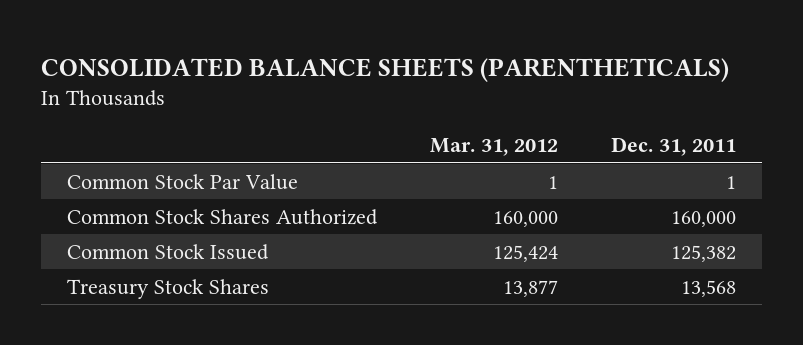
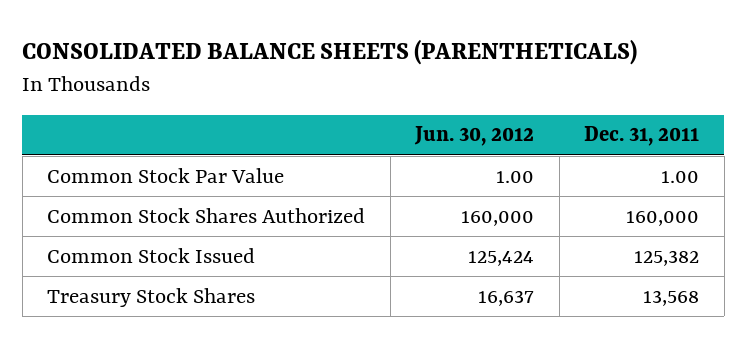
[429,138,558,157] Mar. 31, 2012 -> none
none -> [414,126,535,147] Jun. 30, 2012
[725,175,736,189] 1 -> [661,170,700,183] 1.00

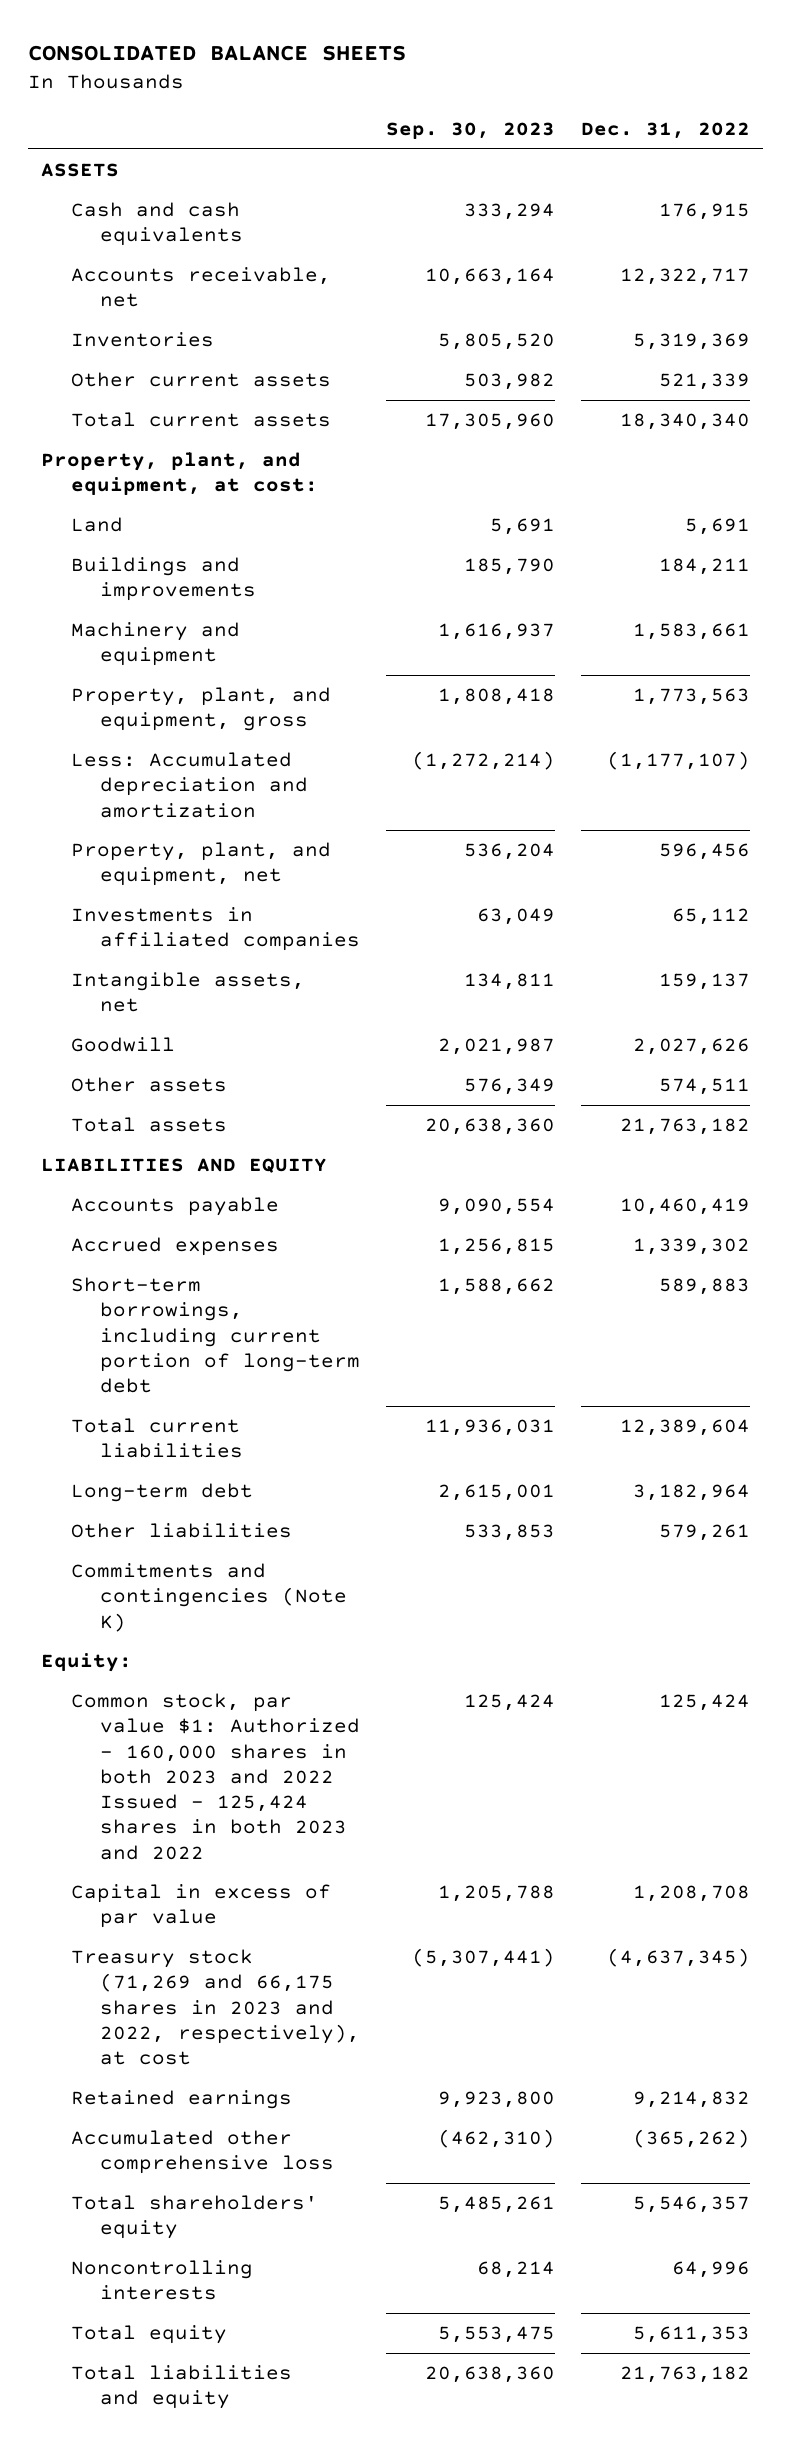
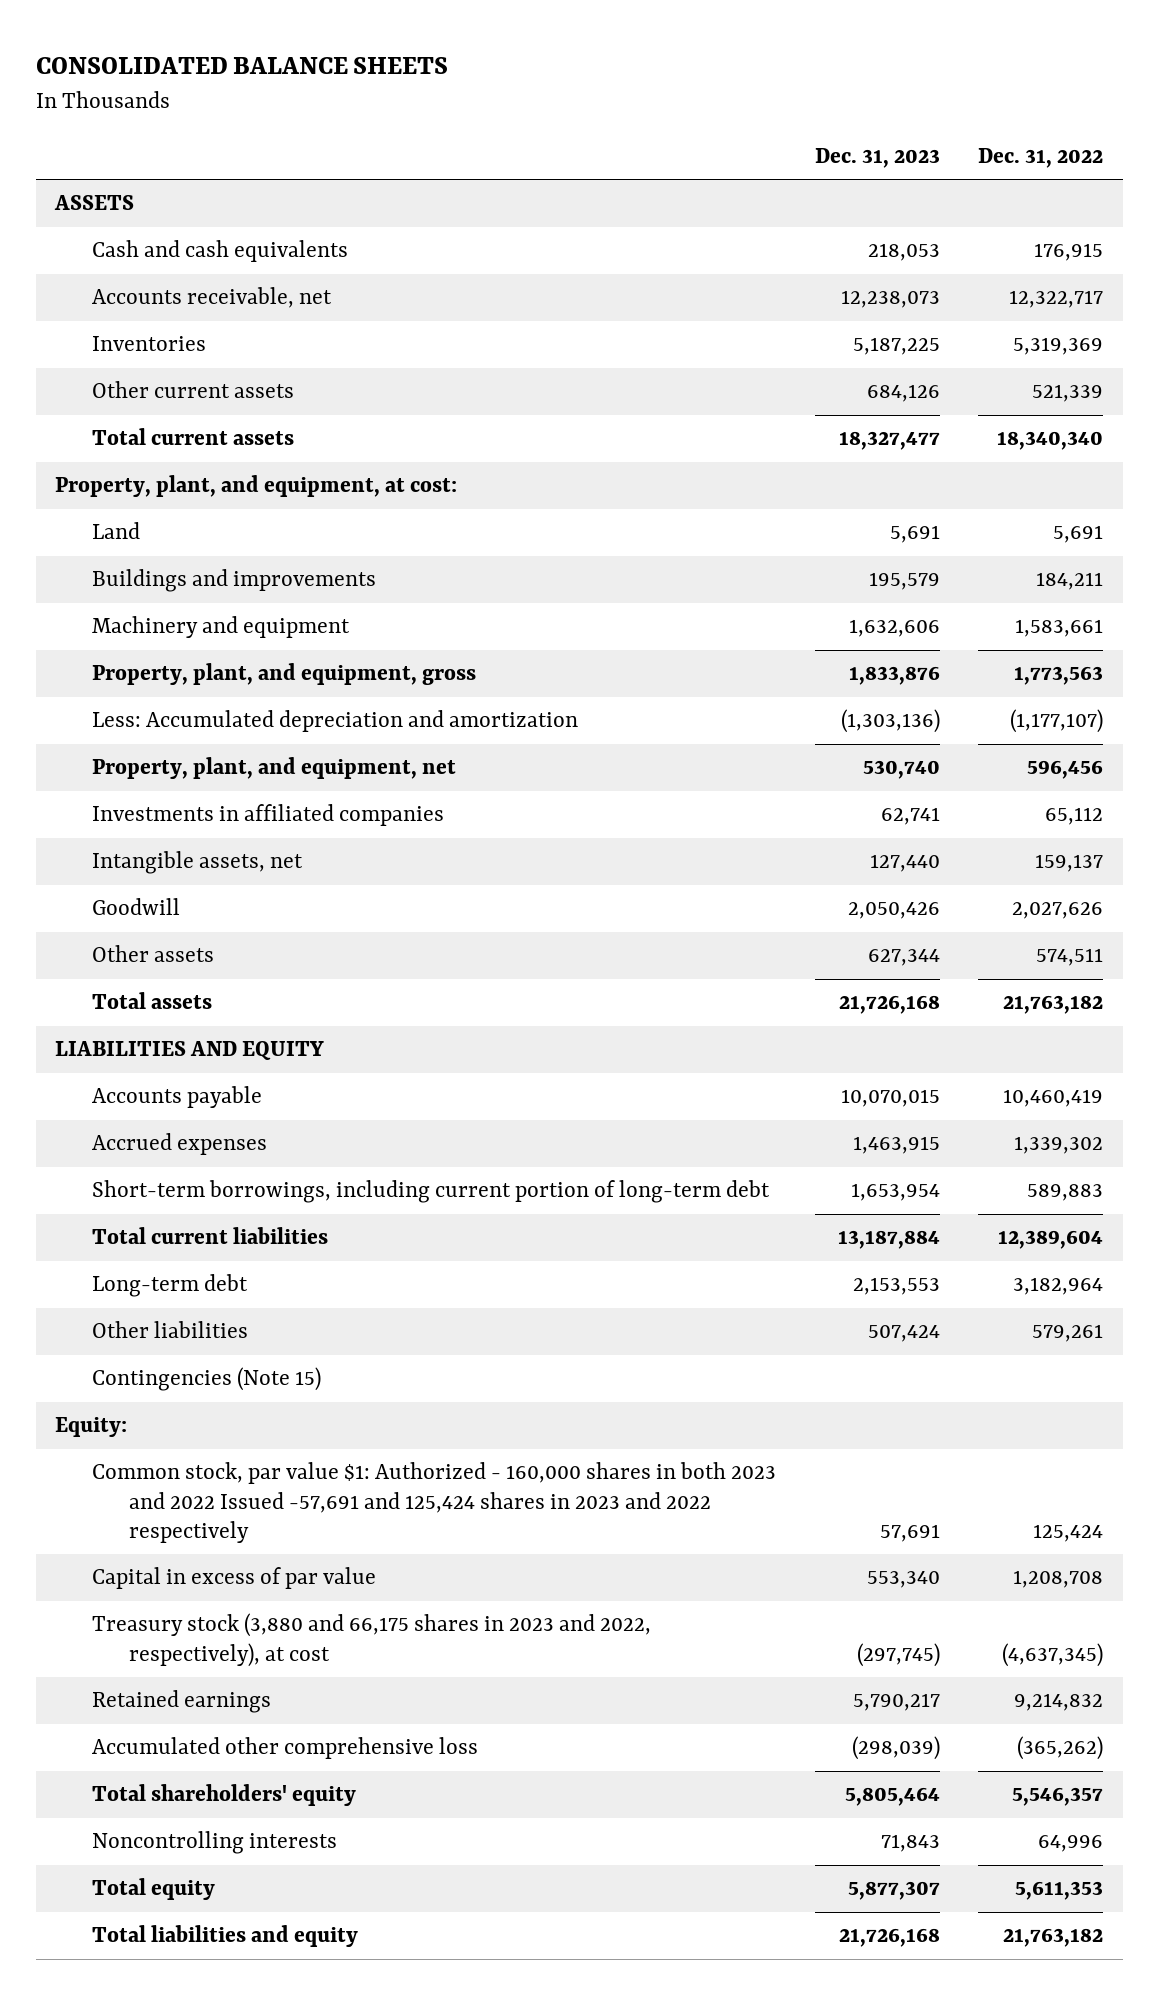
[386,121,556,139] Sep. 30, 2023 -> none
none -> [814,148,940,169] Dec. 31, 2023
[70,1562,348,1632] Commitments and contingencies (Note K) -> [92,1367,322,1392] Contingencies (Note 15)
[70,1692,361,1860] Common stock, par value $1: Authorized - 160,000 shares in both 2023 and 2022 Issued - 125,424 shares in both 2023 and 2022 -> [92,1462,777,1544] Common stock, par value $1: Authorized - 160,000 shares in both 2023 and 2022 Issued -57,691 and 125,424 shares in 2023 and 2022 respectively
[70,1948,361,2066] Treasury stock (71,269 and 66,175 shares in 2023 and 2022, respectively), at cost -> [92,1613,652,1667] Treasury stock (3,880 and 66,175 shares in 2023 and 2022, respectively), at cost

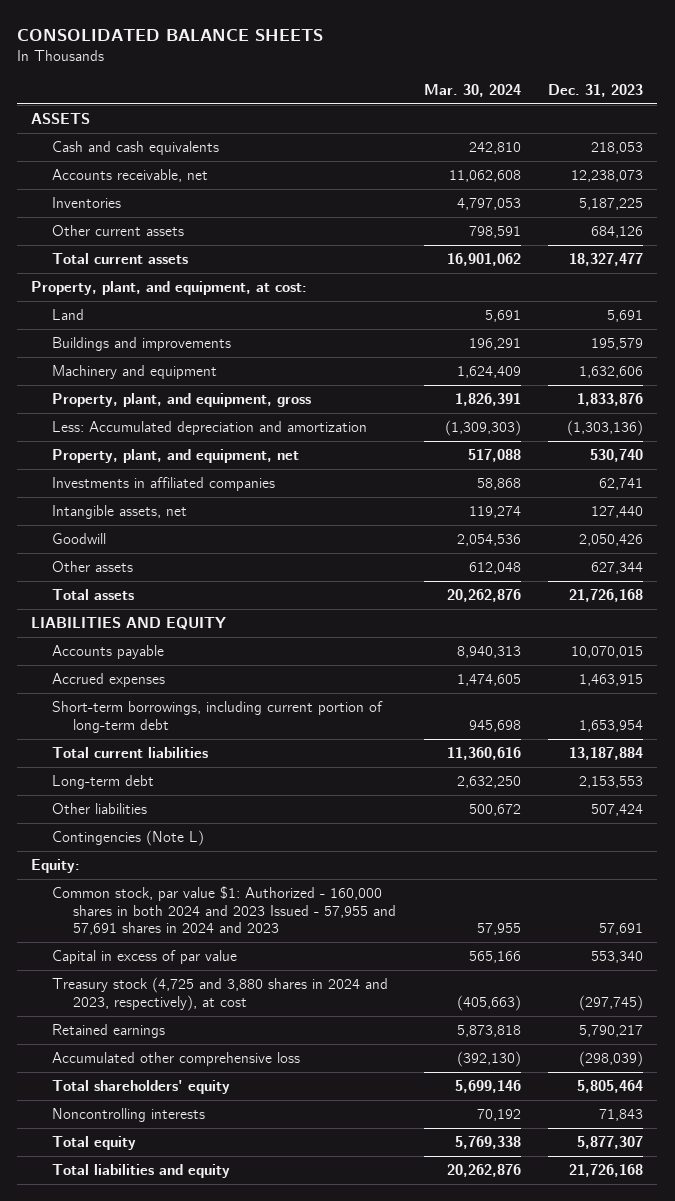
[978,148,1104,169] Dec. 31, 2022 -> none
none -> [423,83,521,97] Mar. 30, 2024
[92,1367,322,1392] Contingencies (Note 15) -> [52,830,205,847] Contingencies (Note L)
[92,1462,777,1544] Common stock, par value $1: Authorized - 160,000 shares in both 2023 and 2022 Issued -57,691 and 125,424 shares in 2023 and 2022 respectively -> [52,886,396,936] Common stock, par value $1: Authorized - 160,000 shares in both 2024 and 2023 Issued - 57,955 and 57,691 shares in 2024 and 2023
[92,1613,652,1667] Treasury stock (3,880 and 66,175 shares in 2023 and 2022, respectively), at cost -> [52,977,389,1011] Treasury stock (4,725 and 3,880 shares in 2024 and 2023, respectively), at cost

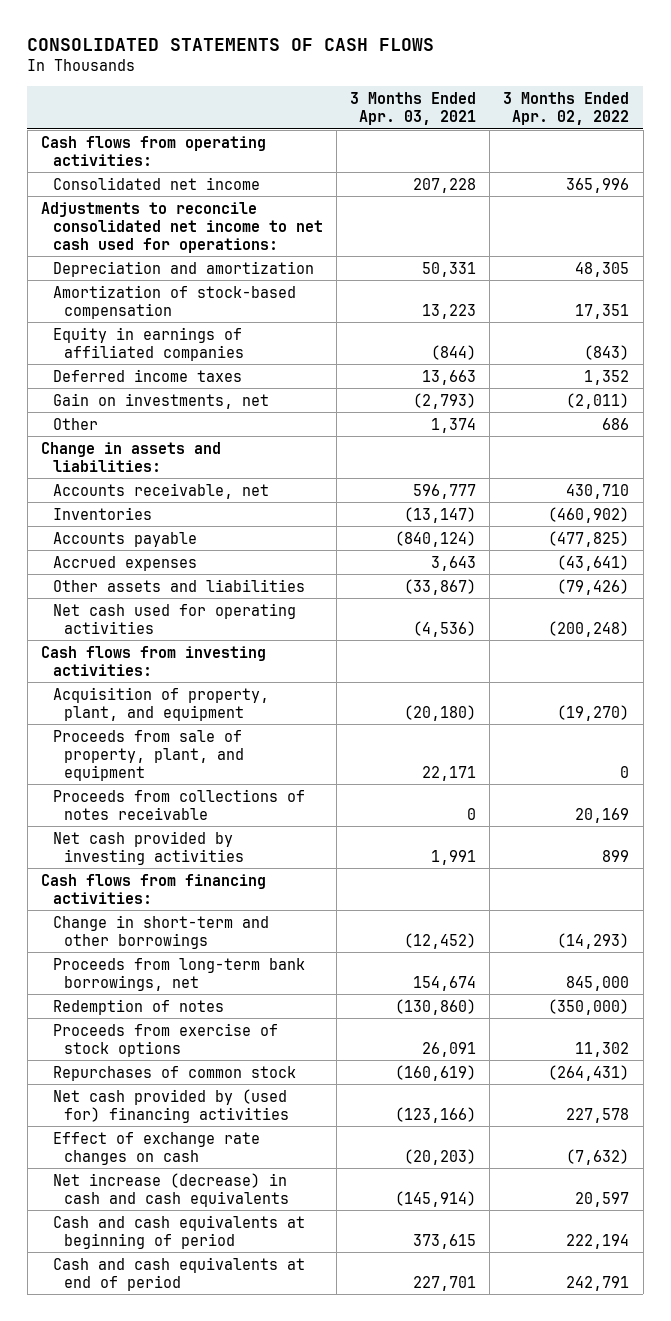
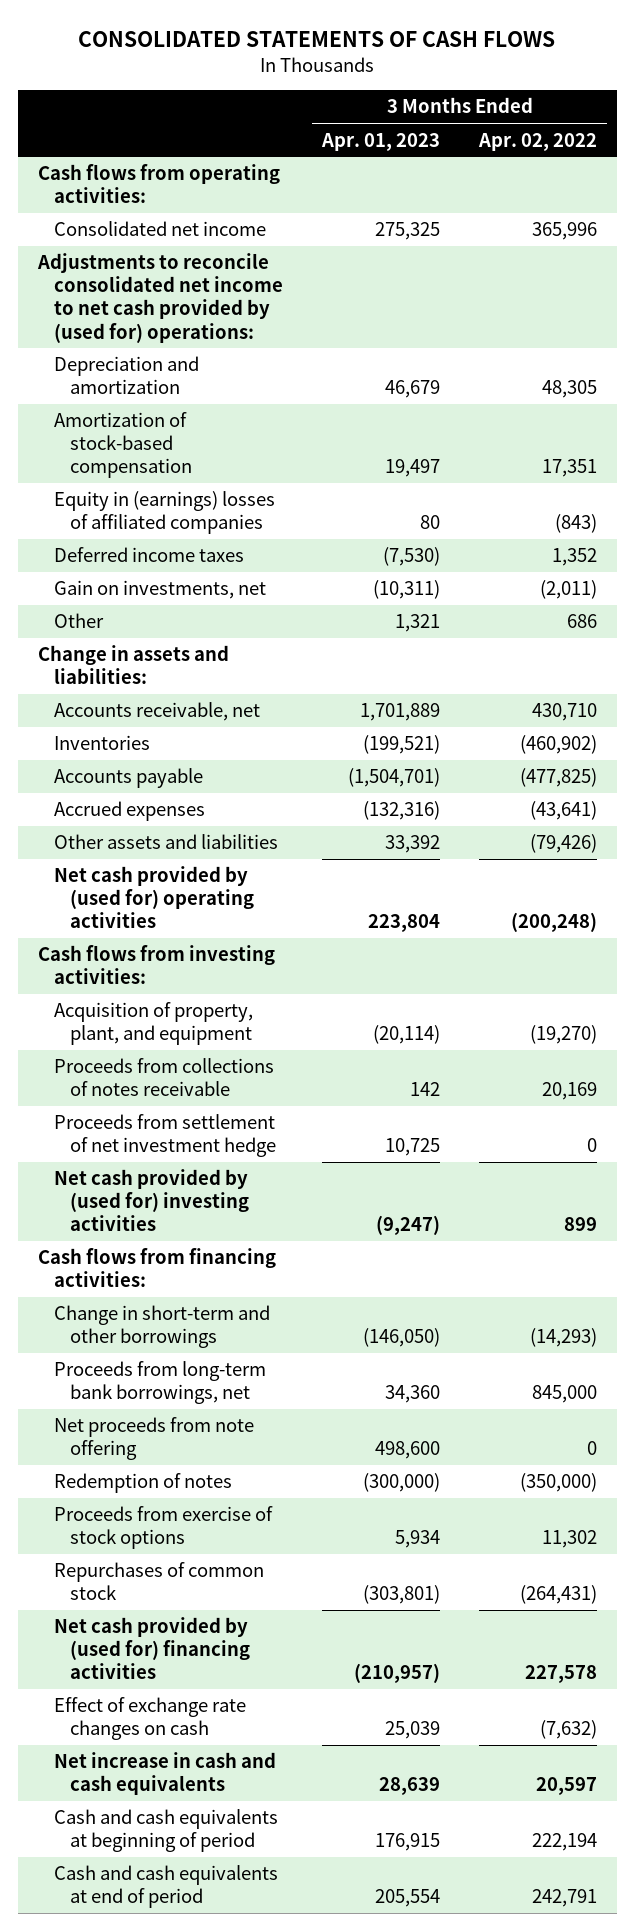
[350,92,477,125] 3 Months Ended Apr. 03, 2021 -> none
none -> [320,132,440,151] Apr. 01, 2023
[41,201,323,253] Adjustments to reconcile consolidated net income to net cash used for operations: -> [36,253,283,343] Adjustments to reconcile consolidated net income to net cash provided by (used for) operations:
[52,326,245,361] Equity in earnings of affiliated companies -> [53,491,275,535] Equity in (earnings) losses of affiliated companies
[52,602,296,634] Net cash used for operating activities -> [53,866,254,929] Net cash provided by (used for) operating activities
[52,729,245,781] Proceeds from sale of property, plant, and equipment -> none
none -> [53,1114,276,1158] Proceeds from settlement of net investment hedge
[52,830,245,865] Net cash provided by investing activities -> [53,1169,249,1232] Net cash provided by (used for) investing activities
none -> [53,1417,254,1461] Net proceeds from note offering
[52,1172,290,1207] Net increase (decrease) in cash and cash equivalents -> [53,1752,276,1796] Net increase in cash and cash equivalents

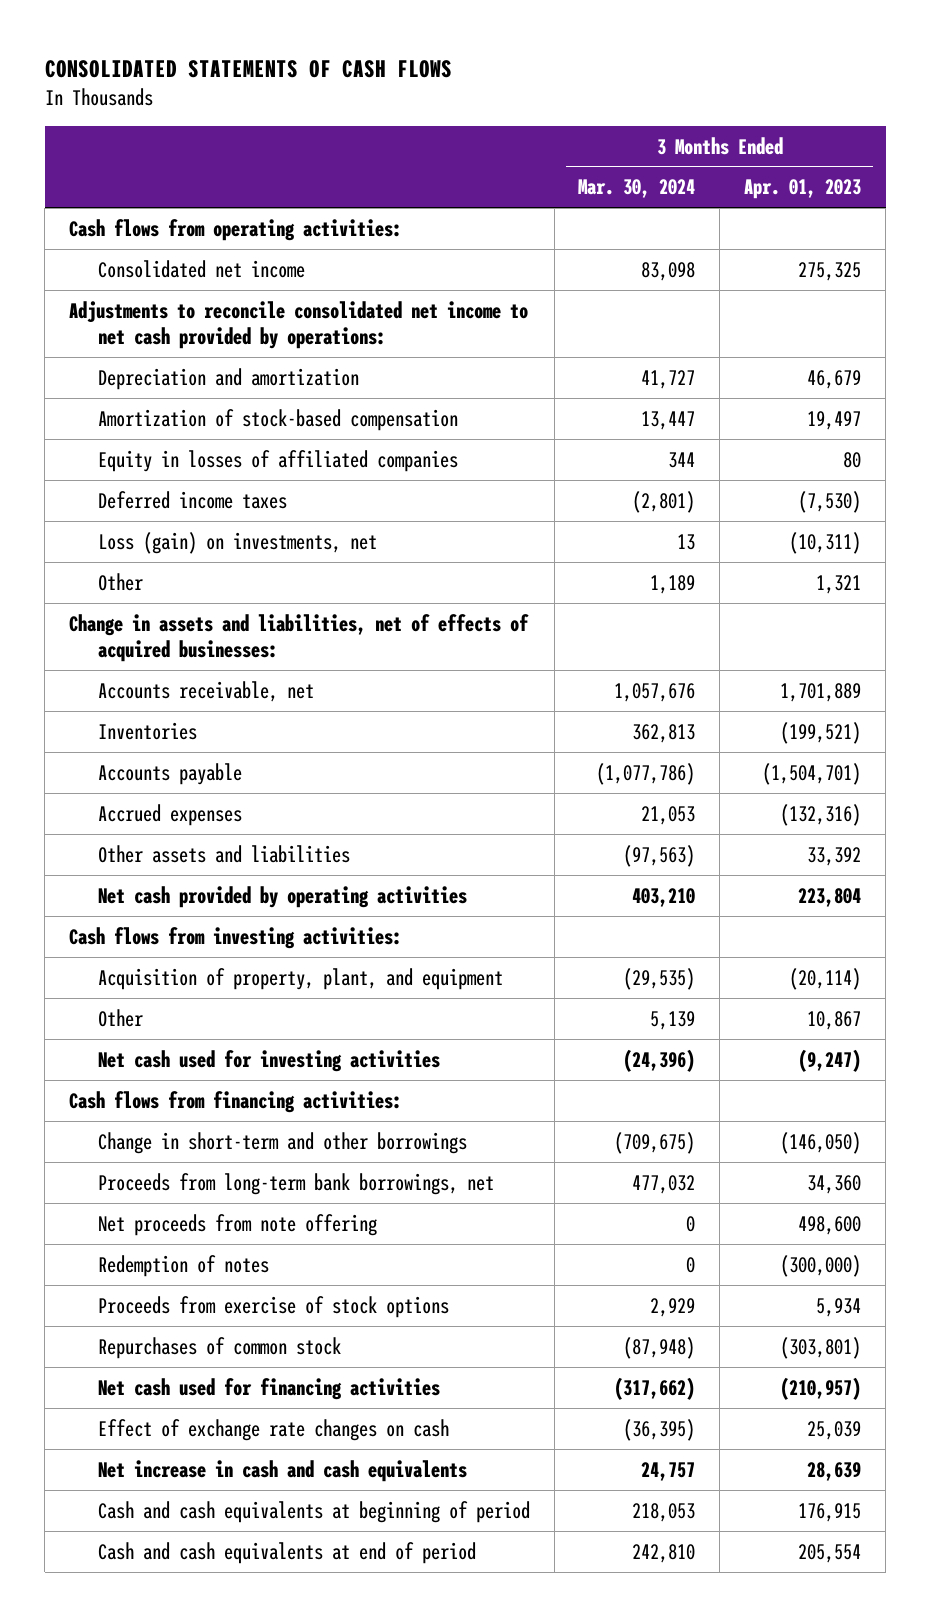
[478,132,598,151] Apr. 02, 2022 -> none
none -> [578,179,696,199] Mar. 30, 2024
[36,253,283,343] Adjustments to reconcile consolidated net income to net cash provided by (used for) operations: -> [69,300,529,349] Adjustments to reconcile consolidated net income to net cash provided by operations:
[53,491,275,535] Equity in (earnings) losses of affiliated companies -> [97,449,458,472] Equity in losses of affiliated companies
[53,580,266,600] Gain on investments, net -> [97,531,377,554] Loss (gain) on investments, net
[37,645,229,685] Change in assets and liabilities: -> [69,613,530,662] Change in assets and liabilities, net of effects of acquired businesses:
[53,866,254,929] Net cash provided by (used for) operating activities -> [97,885,467,908] Net cash provided by operating activities
[53,1058,274,1097] Proceeds from collections of notes receivable -> none
[53,1114,276,1158] Proceeds from settlement of net investment hedge -> none
none -> [97,1008,143,1027] Other
[53,1169,249,1232] Net cash provided by (used for) investing activities -> [97,1049,440,1072] Net cash used for investing activities
[53,1617,250,1680] Net cash provided by (used for) financing activities -> [97,1377,440,1400] Net cash used for financing activities

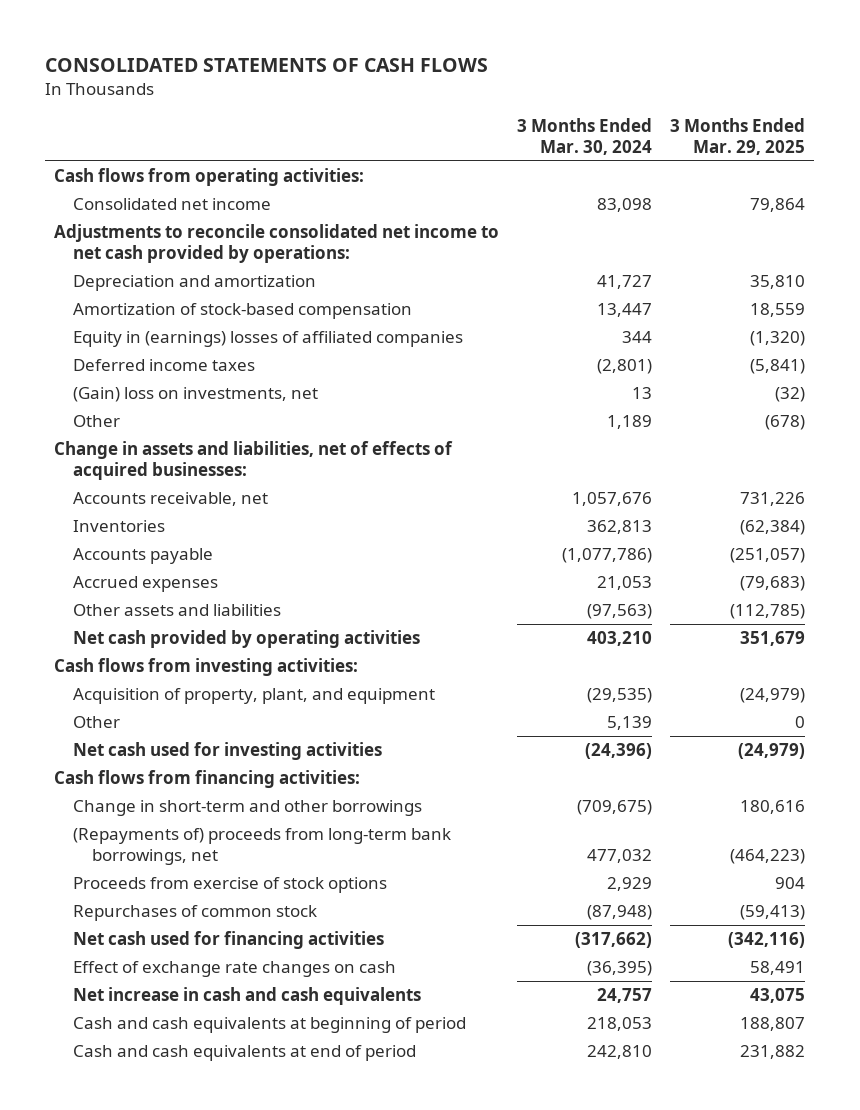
[744,179,862,200] Apr. 01, 2023 -> none
none -> [670,118,806,155] 3 Months Ended Mar. 29, 2025
[97,449,458,472] Equity in losses of affiliated companies -> [73,331,464,348] Equity in (earnings) losses of affiliated companies
[97,531,377,554] Loss (gain) on investments, net -> [73,387,319,403] (Gain) loss on investments, net
[97,1213,377,1236] Net proceeds from note offering -> none
[97,1254,269,1277] Redemption of notes -> none
[97,1172,494,1195] Proceeds from long-term bank borrowings, net -> [73,828,452,865] (Repayments of) proceeds from long-term bank borrowings, net

